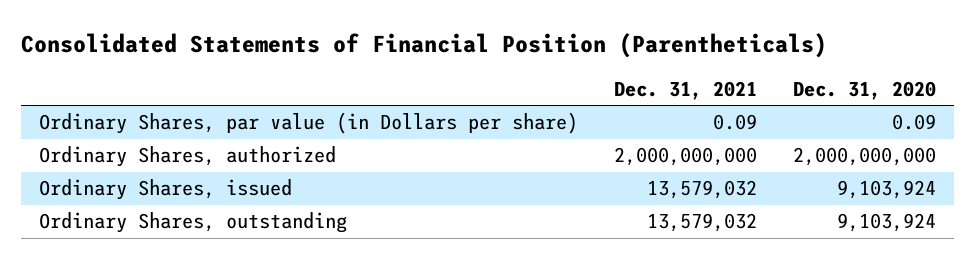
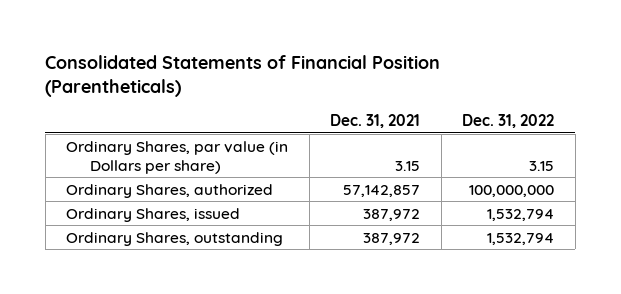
[792,80,936,100] Dec. 31, 2020 -> none
none -> [462,114,555,129] Dec. 31, 2022
[712,114,757,131] 0.09 -> [395,160,421,171] 3.15
[613,147,757,167] 2,000,000,000 -> [343,184,421,197] 57,142,857
[646,180,757,200] 13,579,032 -> [363,208,421,221] 387,972
[646,213,757,233] 13,579,032 -> [363,232,421,245] 387,972

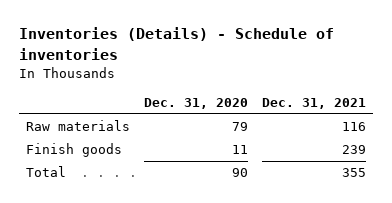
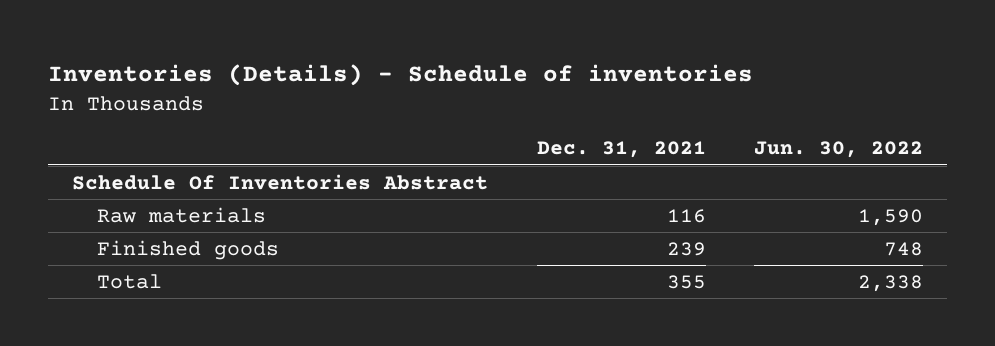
[144,97,249,109] Dec. 31, 2020 -> none
none -> [753,141,923,159] Jun. 30, 2022
none -> [72,173,489,190] Schedule Of Inventories Abstract
[26,143,123,158] Finish goods -> [97,239,280,260] Finished goods

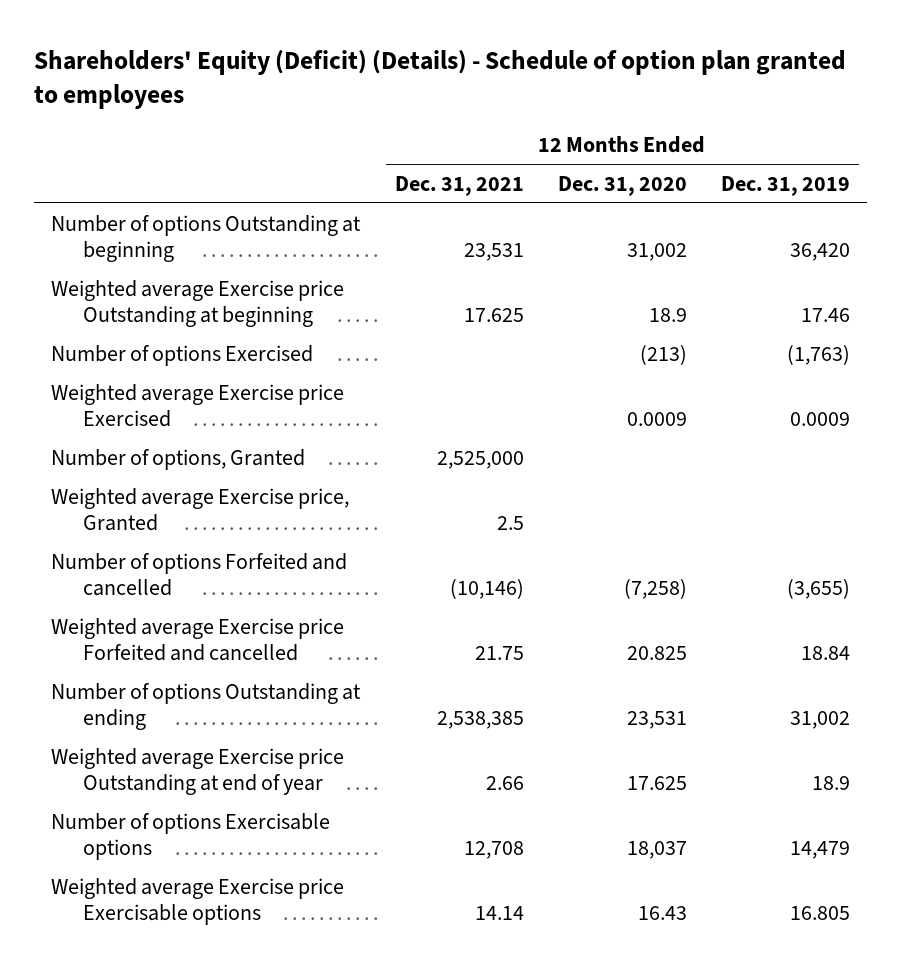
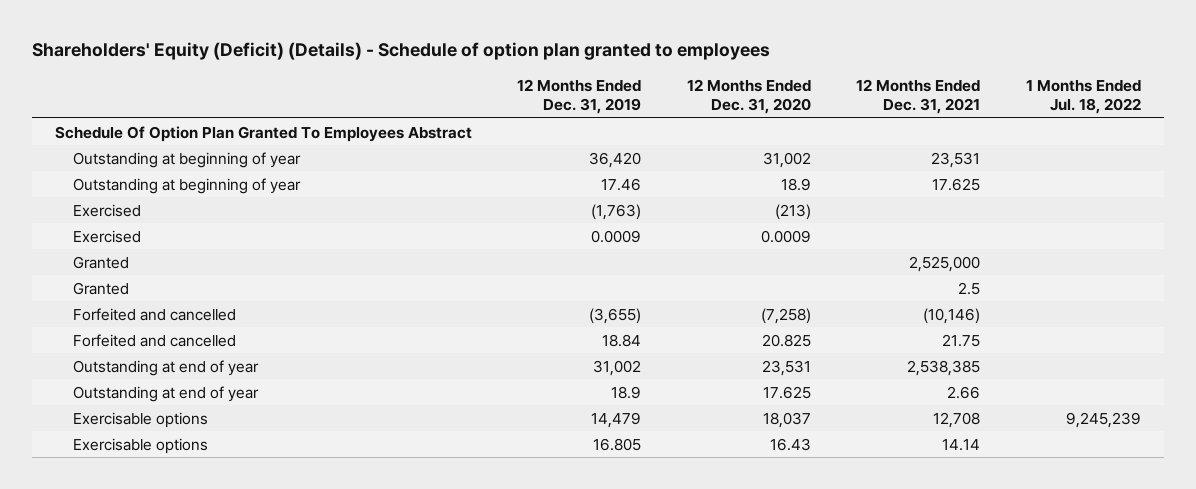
none -> [1025,79,1141,115] 1 Months Ended Jul. 18, 2022
none -> [54,125,472,142] Schedule Of Option Plan Granted To Employees Abstract
[51,214,362,263] Number of options Outstanding at beginning -> [72,151,301,168] Outstanding at beginning of year
[51,279,345,328] Weighted average Exercise price Outstanding at beginning -> [72,177,301,194] Outstanding at beginning of year
[51,344,314,366] Number of options Exercised -> [72,203,141,217] Exercised
[51,383,345,428] Weighted average Exercise price Exercised -> [72,229,141,243] Exercised
[51,448,306,470] Number of options, Granted -> [72,255,129,269] Granted
[51,487,350,532] Weighted average Exercise price, Granted -> [72,281,129,295] Granted
[51,552,348,597] Number of options Forfeited and cancelled -> [72,307,236,321] Forfeited and cancelled
[51,617,345,662] Weighted average Exercise price Forfeited and cancelled -> [72,333,236,347] Forfeited and cancelled
[51,682,362,731] Number of options Outstanding at ending -> [72,359,259,376] Outstanding at end of year
[51,747,345,796] Weighted average Exercise price Outstanding at end of year -> [72,385,259,402] Outstanding at end of year
[51,812,331,861] Number of options Exercisable options -> [72,411,208,428] Exercisable options
[51,877,345,926] Weighted average Exercise price Exercisable options -> [72,437,208,454] Exercisable options

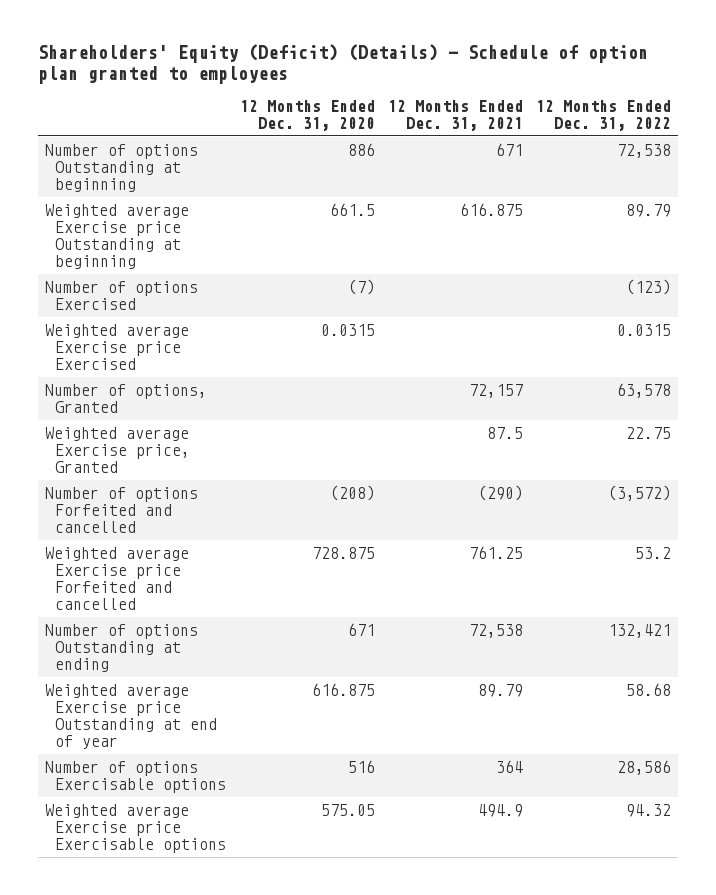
[517,78,642,115] 12 Months Ended Dec. 31, 2019 -> none
[1025,79,1141,115] 1 Months Ended Jul. 18, 2022 -> none
none -> [536,100,672,131] 12 Months Ended Dec. 31, 2022
[54,125,472,142] Schedule Of Option Plan Granted To Employees Abstract -> none
[72,151,301,168] Outstanding at beginning of year -> [45,144,199,192] Number of options Outstanding at beginning
[762,151,811,168] 31,002 -> [347,143,375,157] 886
[931,151,981,168] 23,531 -> [495,143,523,157] 671
[72,177,301,194] Outstanding at beginning of year -> [45,204,190,269] Weighted average Exercise price Outstanding at beginning
[780,177,811,191] 18.9 -> [329,203,375,217] 661.5
[932,177,981,191] 17.625 -> [459,203,523,217] 616.875
[72,203,141,217] Exercised -> [45,281,199,311] Number of options Exercised
[774,203,811,220] (213) -> [347,279,375,296] (7)
[72,229,141,243] Exercised -> [45,324,190,370] Weighted average Exercise price Exercised
[760,229,811,243] 0.0009 -> [320,324,375,337] 0.0315
[72,255,129,269] Granted -> [45,384,208,414] Number of options, Granted
[909,255,981,272] 2,525,000 -> [468,384,523,399] 72,157
[72,281,129,295] Granted -> [45,427,191,473] Weighted average Exercise price, Granted
[958,281,981,295] 2.5 -> [486,427,523,440] 87.5
[72,307,236,321] Forfeited and cancelled -> [45,487,199,533] Number of options Forfeited and cancelled
[760,307,811,324] (7,258) -> [329,485,375,502] (208)
[923,307,981,324] (10,146) -> [477,485,523,502] (290)
[72,333,236,347] Forfeited and cancelled -> [45,547,190,610] Weighted average Exercise price Forfeited and cancelled
[761,333,811,347] 20.825 -> [311,547,375,560] 728.875
[942,333,981,347] 21.75 -> [468,546,523,560] 761.25
[72,359,259,376] Outstanding at end of year -> [45,624,199,672] Number of options Outstanding at ending
[761,359,811,376] 23,531 -> [347,623,375,637] 671
[907,359,981,376] 2,538,385 -> [468,624,523,639] 72,538
[72,385,259,402] Outstanding at end of year -> [45,684,218,749] Weighted average Exercise price Outstanding at end of year
[762,385,811,399] 17.625 -> [311,683,375,697] 616.875
[947,385,981,399] 2.66 -> [477,684,523,698] 89.79
[72,411,208,428] Exercisable options -> [45,761,227,794] Number of options Exercisable options
[762,411,811,428] 18,037 -> [347,760,375,774] 516
[933,411,981,428] 12,708 -> [495,760,523,774] 364
[72,437,208,454] Exercisable options -> [45,804,227,853] Weighted average Exercise price Exercisable options
[769,437,811,451] 16.43 -> [320,804,375,817] 575.05
[942,438,981,451] 14.14 -> [477,804,523,818] 494.9

